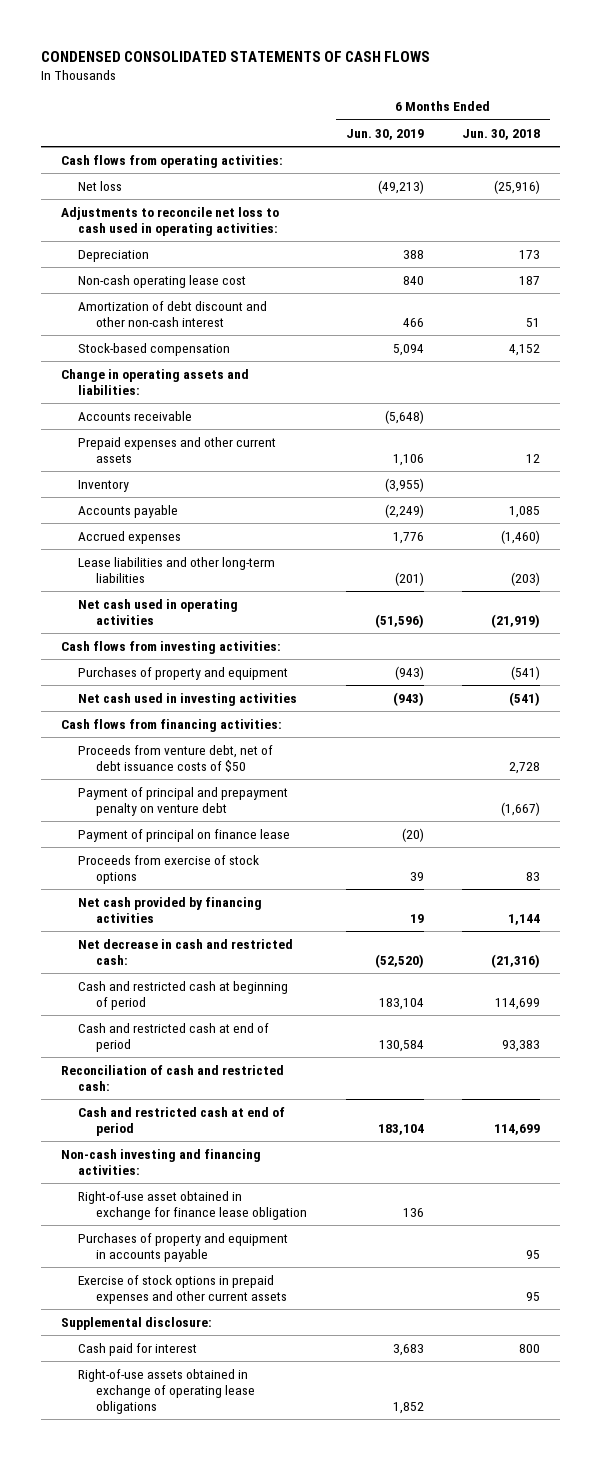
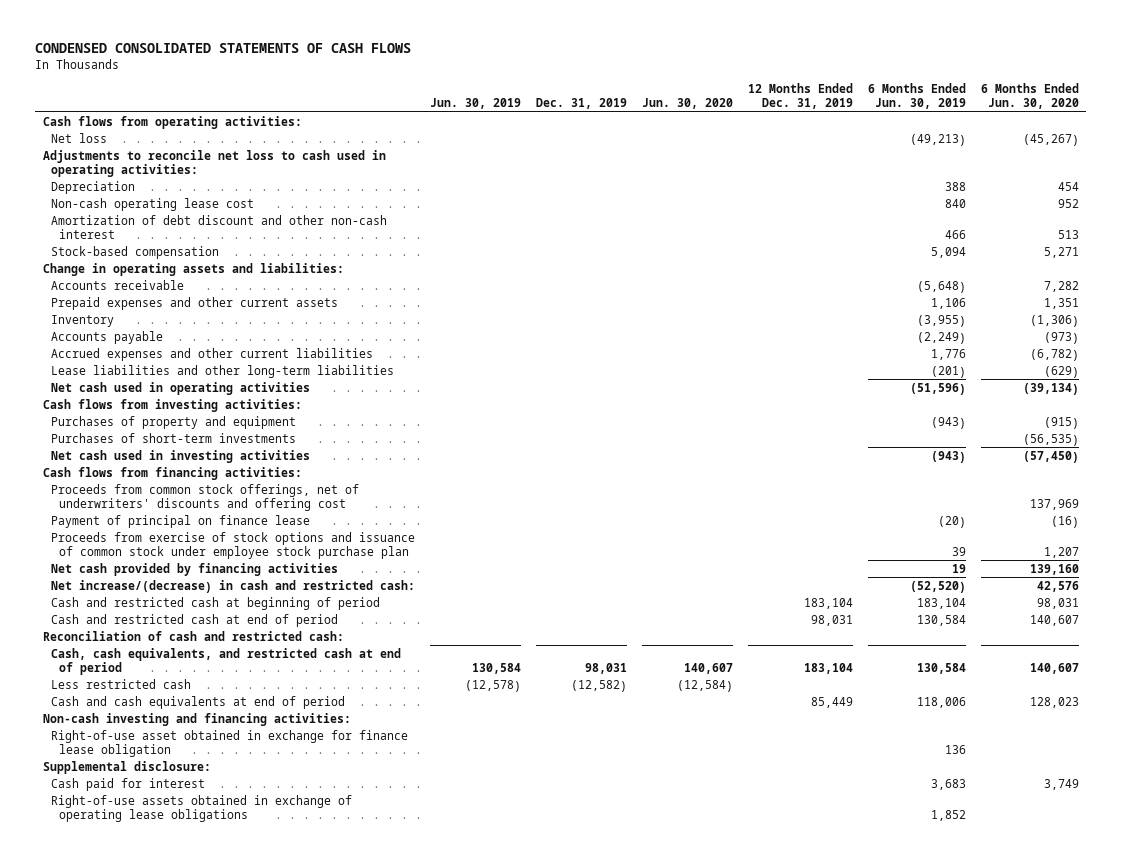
[462,128,541,140] Jun. 30, 2018 -> none
none -> [429,98,521,110] Jun. 30, 2019
none -> [535,98,627,110] Dec. 31, 2019
none -> [641,98,733,110] Jun. 30, 2020
none -> [747,83,853,110] 12 Months Ended Dec. 31, 2019
none -> [980,83,1079,110] 6 Months Ended Jun. 30, 2020
[78,530,182,544] Accrued expenses -> [50,347,373,361] Accrued expenses and other current liabilities
none -> [50,432,296,443] Purchases of short-term investments
[78,744,274,772] Proceeds from venture debt, net of debt issuance costs of $50 -> none
[78,786,289,816] Payment of principal and prepayment penalty on venture debt -> none
none -> [50,483,359,511] Proceeds from common stock offerings, net of underwriters' discounts and offering cost
[78,854,260,884] Proceeds from exercise of stock options -> none
none -> [50,531,415,559] Proceeds from exercise of stock options and issuance of common stock under employee stock purchase plan
[78,938,294,965] Net decrease in cash and restricted cash: -> [50,579,415,593] Net increase/(decrease) in cash and restricted cash:
[78,1106,286,1136] Cash and restricted cash at end of period -> [50,647,401,675] Cash, cash equivalents, and restricted cash at end of period
[377,1123,424,1135] 183,104 -> [916,662,966,674] 130,584
none -> [50,678,191,689] Less restricted cash
none -> [50,695,345,709] Cash and cash equivalents at end of period
[78,1232,289,1262] Purchases of property and equipment in accounts payable -> none
[78,1274,288,1304] Exercise of stock options in prepaid expenses and other current assets -> none

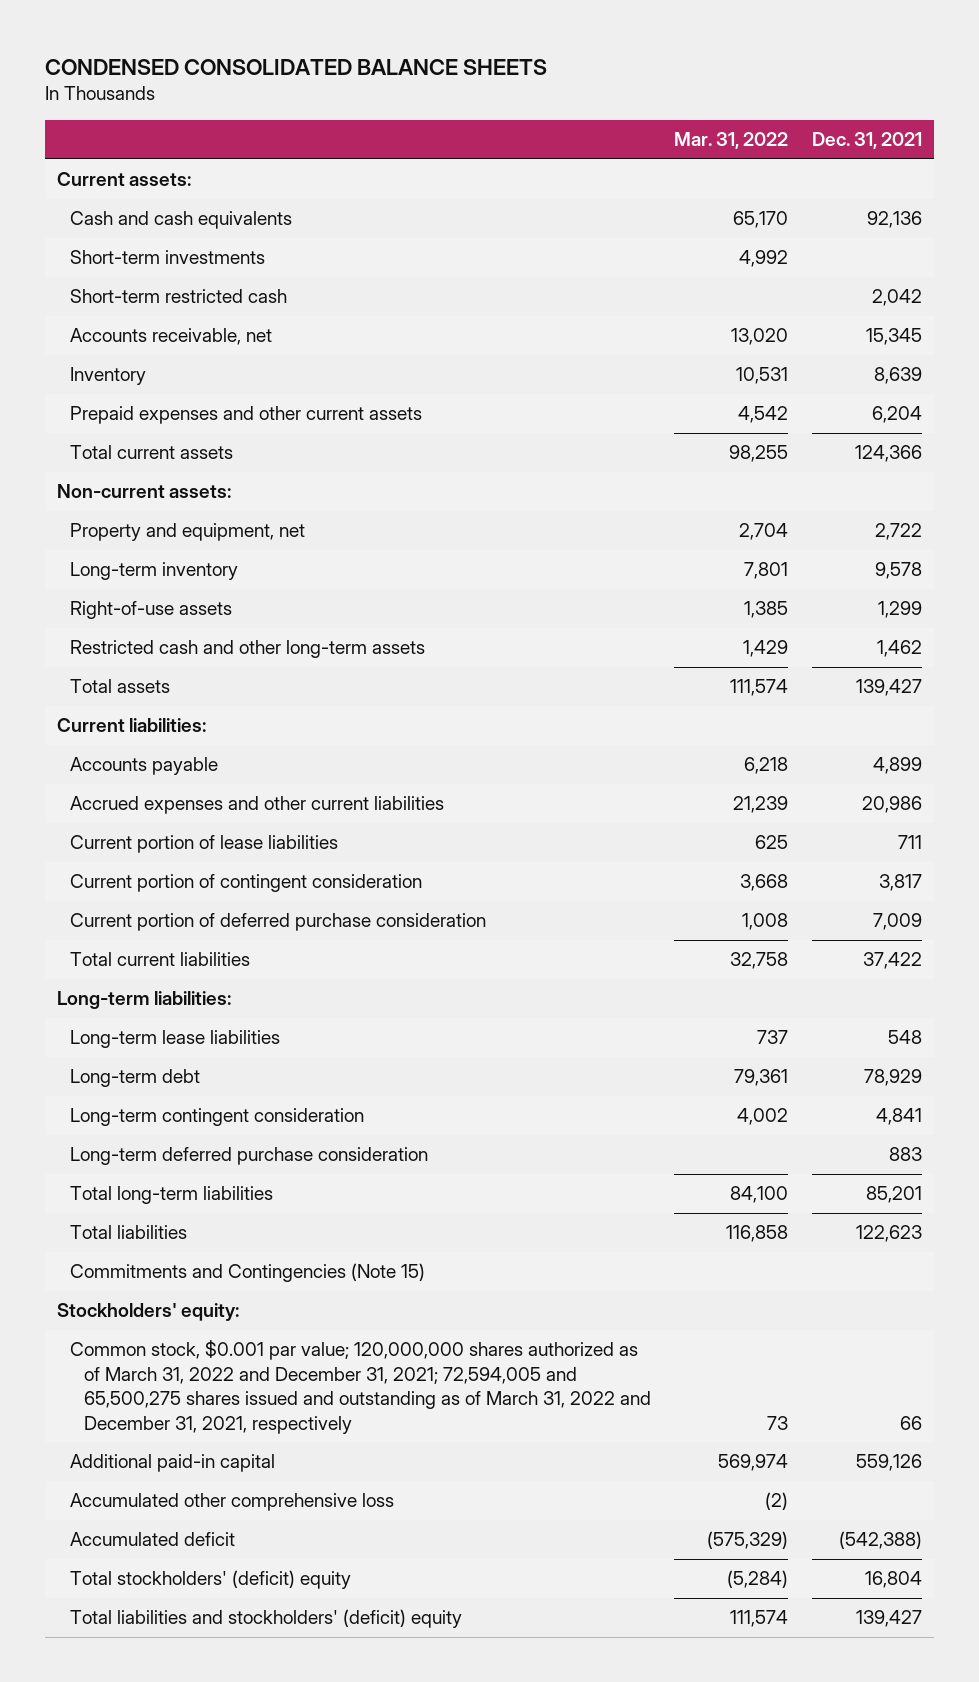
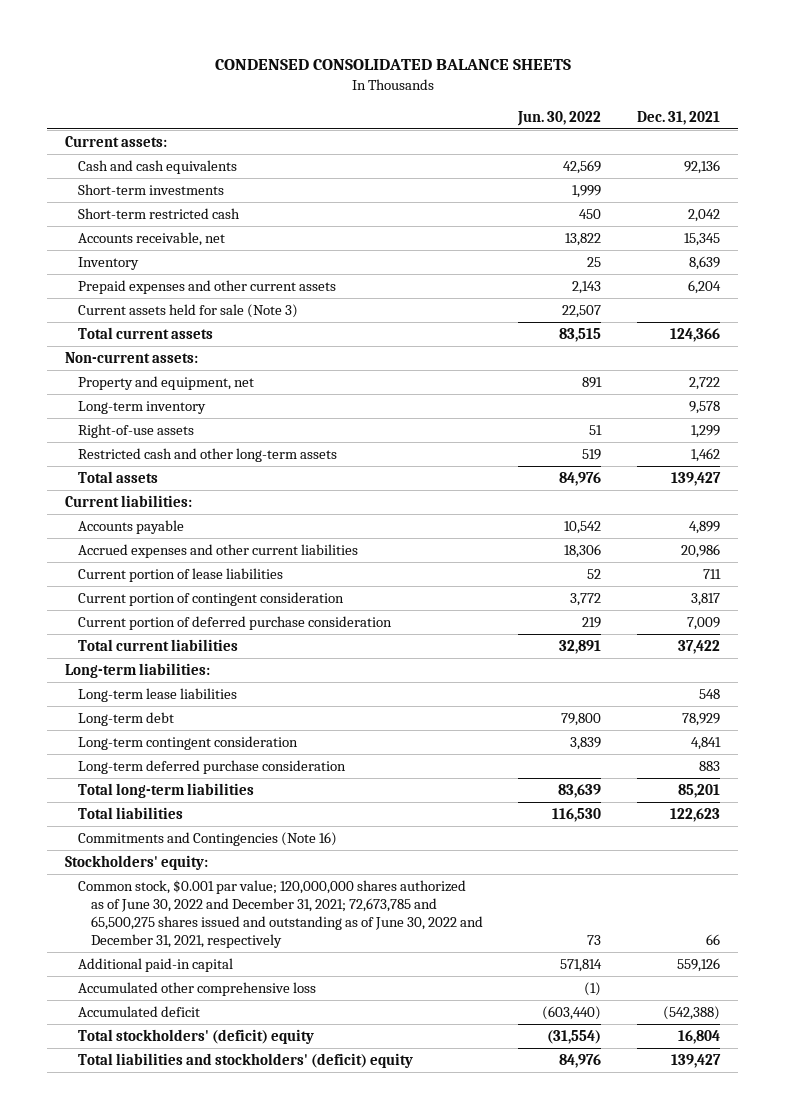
[674,132,789,150] Mar. 31, 2022 -> none
none -> [517,111,602,127] Jun. 30, 2022
none -> [78,303,299,318] Current assets held for sale (Note 3)
[70,1263,426,1283] Commitments and Contingencies (Note 15) -> [78,831,338,846] Commitments and Contingencies (Note 16)
[70,1340,651,1434] Common stock, $0.001 par value; 120,000,000 shares authorized as of March 31, 2022 and December 31, 2021; 72,594,005 and 65,500,275 shares issued and outstanding as of March 31, 2022 and December 31, 2021, respectively -> [78,879,483,948] Common stock, $0.001 par value; 120,000,000 shares authorized as of June 30, 2022 and December 31, 2021; 72,673,785 and 65,500,275 shares issued and outstanding as of June 30, 2022 and December 31, 2021, respectively

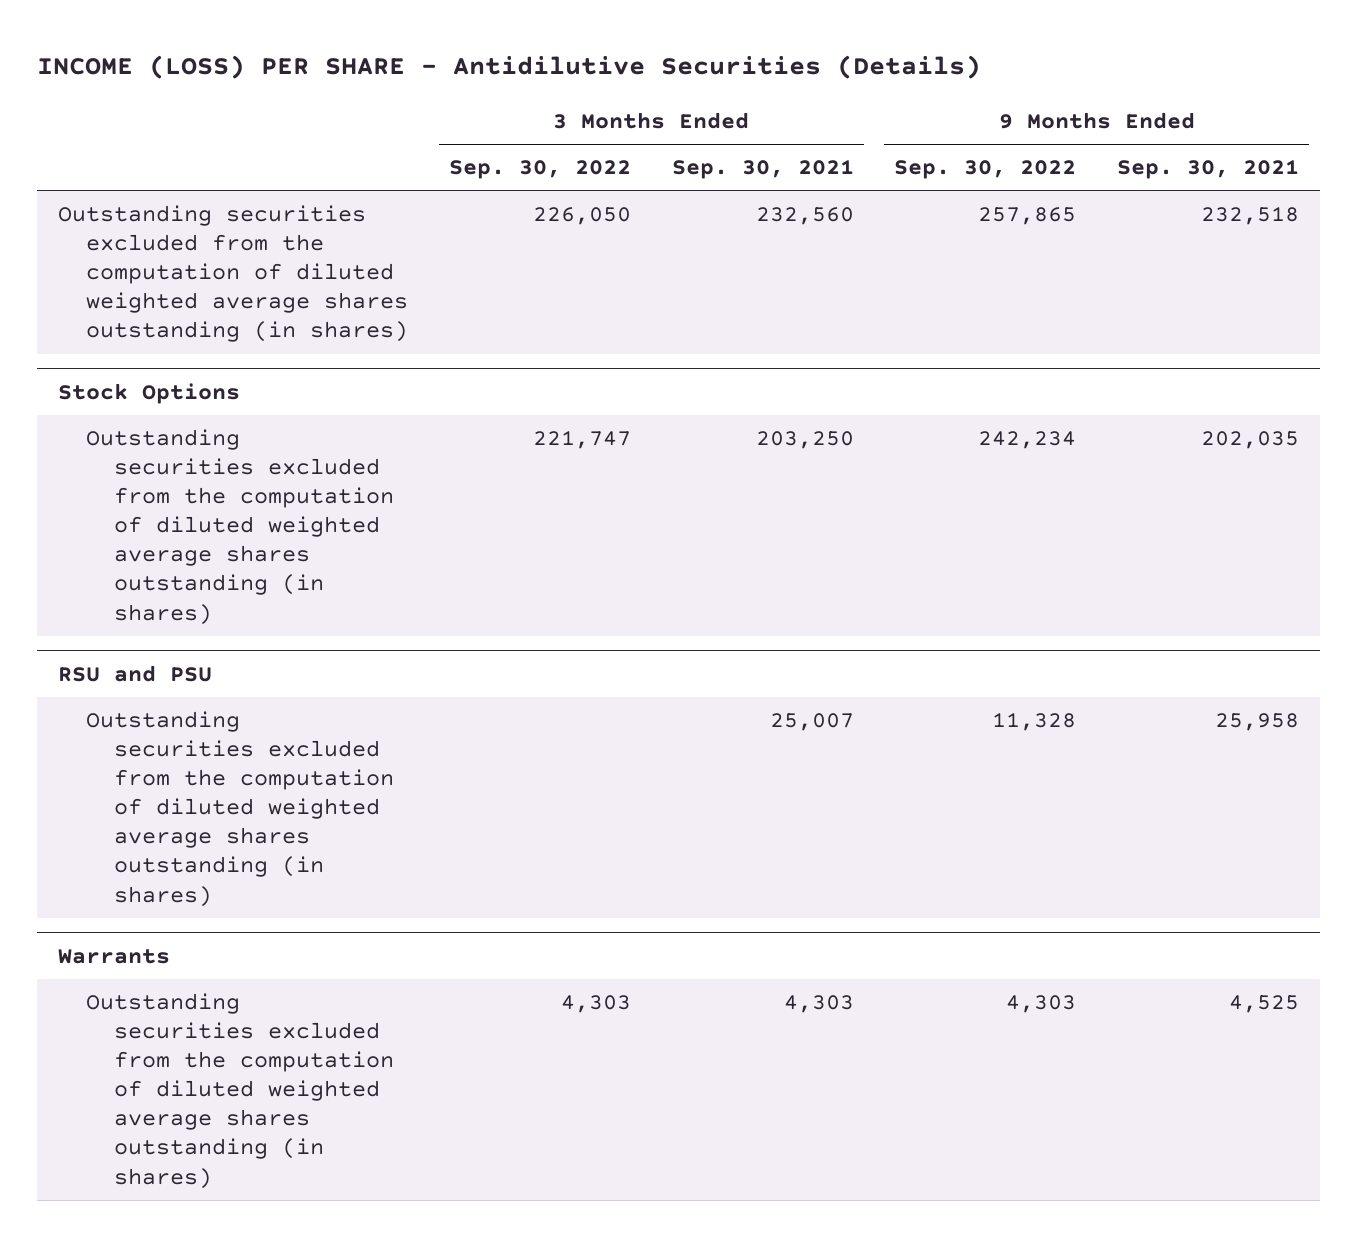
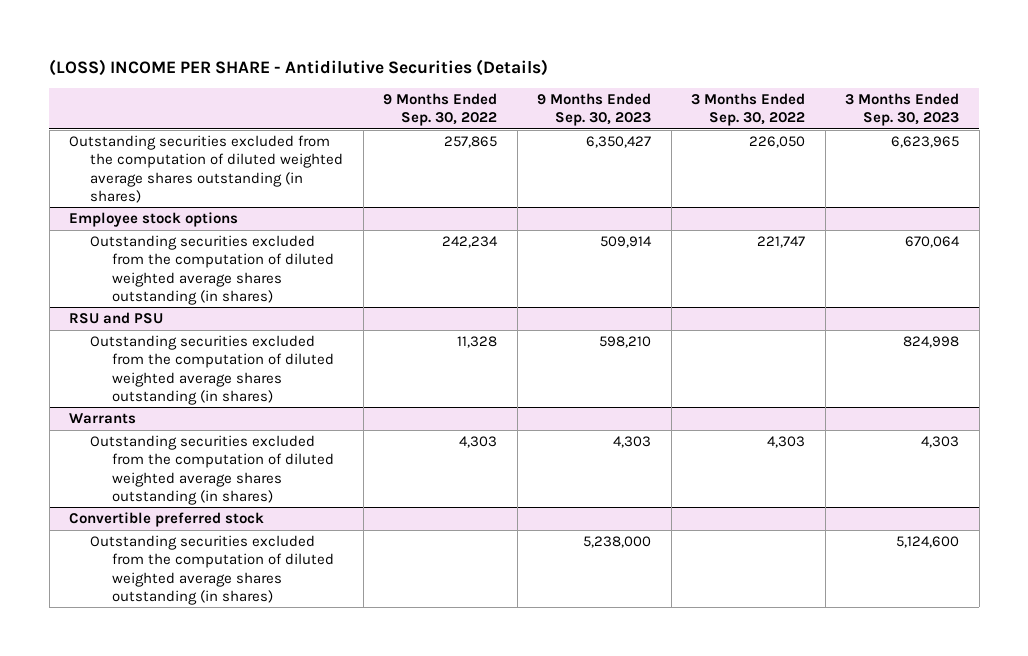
[37,55,982,80] INCOME (LOSS) PER SHARE - Antidilutive Securities (Details) -> [49,58,549,76] (LOSS) INCOME PER SHARE - Antidilutive Securities (Details)
[671,159,854,180] Sep. 30, 2021 -> none
[1117,159,1300,180] Sep. 30, 2021 -> none
none -> [537,93,652,127] 9 Months Ended Sep. 30, 2023
none -> [845,93,960,127] 3 Months Ended Sep. 30, 2023
[57,382,240,404] Stock Options -> [69,212,239,228] Employee stock options
none -> [69,512,265,528] Convertible preferred stock
none -> [90,535,334,605] Outstanding securities excluded from the computation of diluted weighted average shares outstanding (in shares)

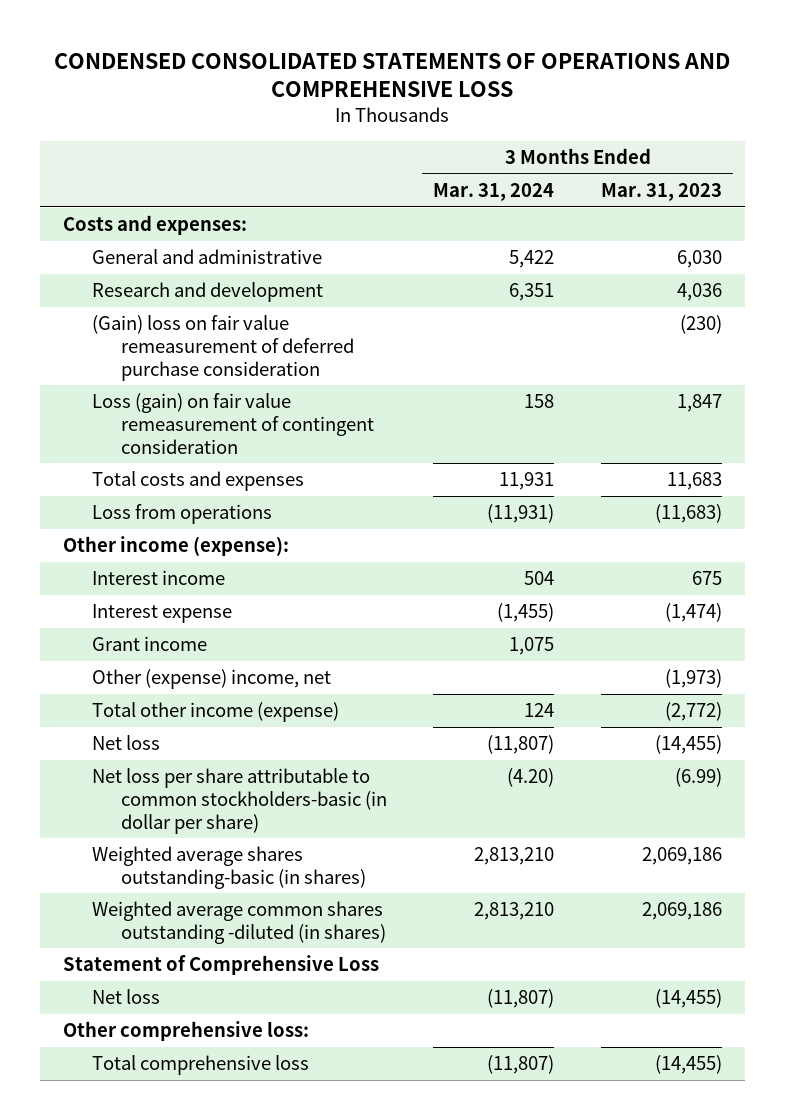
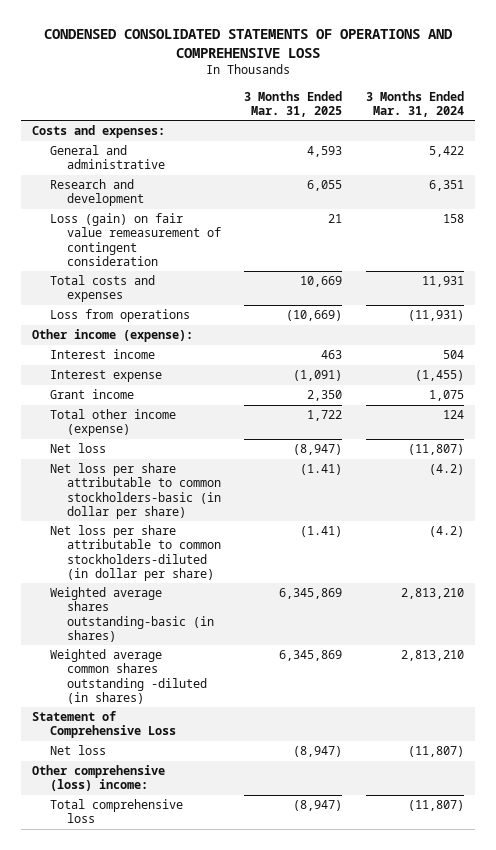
[600,183,722,202] Mar. 31, 2023 -> none
none -> [244,90,343,117] 3 Months Ended Mar. 31, 2025
[91,315,354,381] (Gain) loss on fair value remeasurement of deferred purchase consideration -> none
[91,669,331,690] Other (expense) income, net -> none
[507,768,555,788] (4.20) -> [428,464,464,476] (4.2)
none -> [49,525,222,581] Net loss per share attributable to common stockholders-diluted (in dollar per share)
[62,1021,309,1042] Other comprehensive loss: -> [32,765,166,792] Other comprehensive (loss) income:

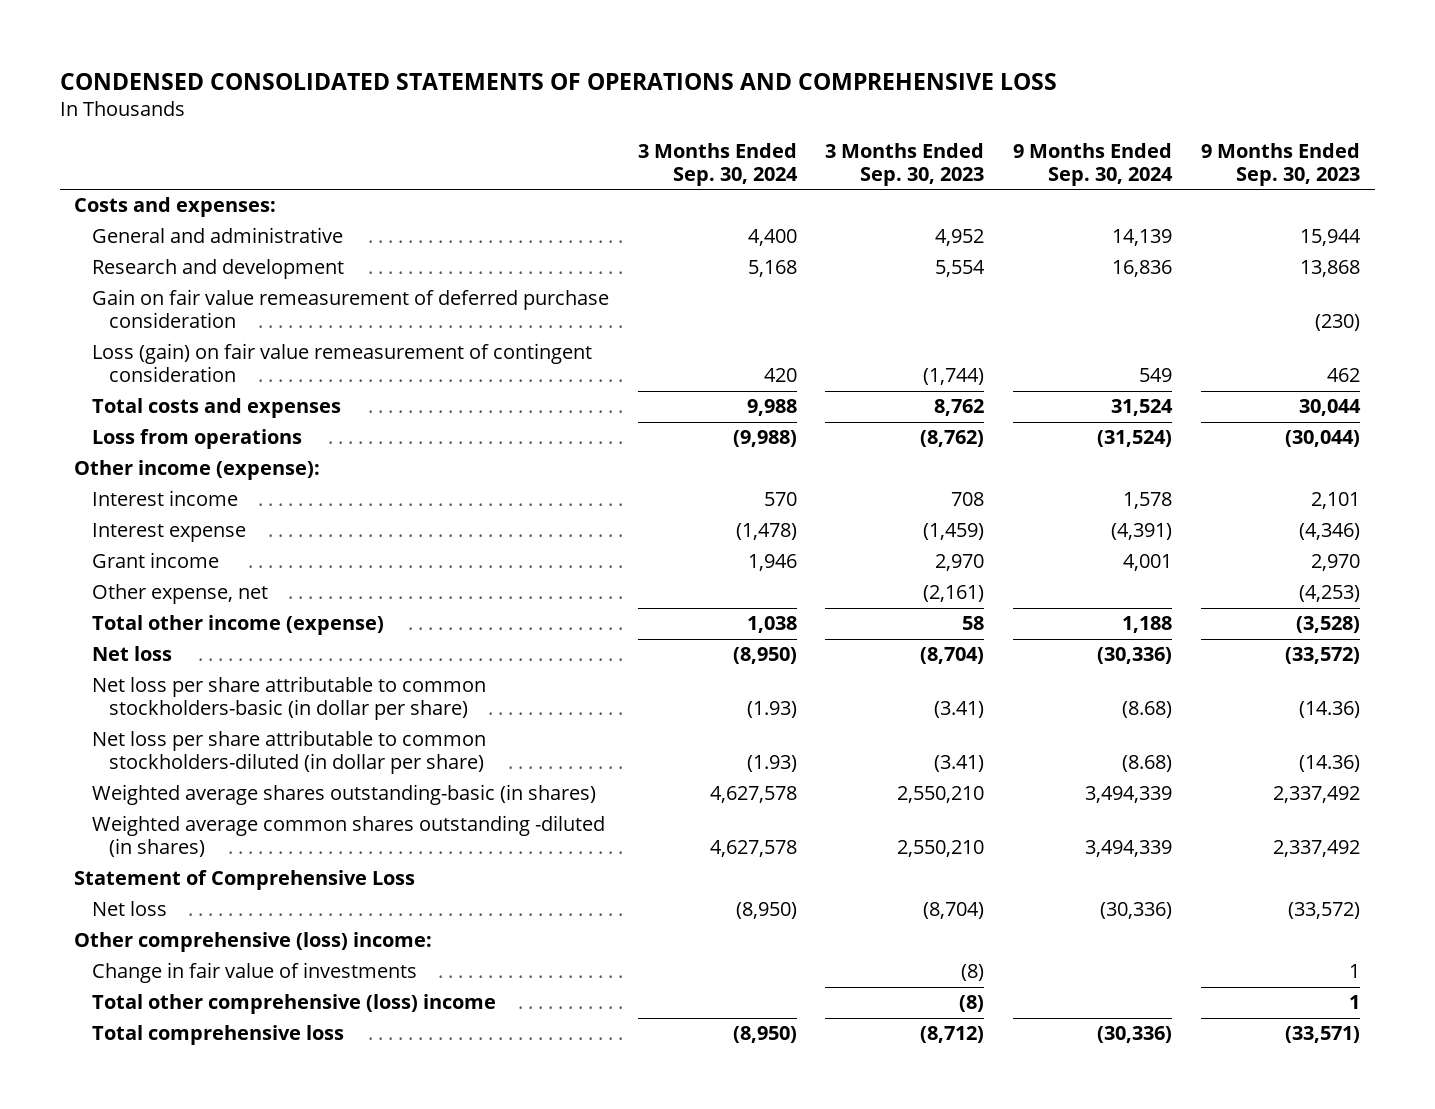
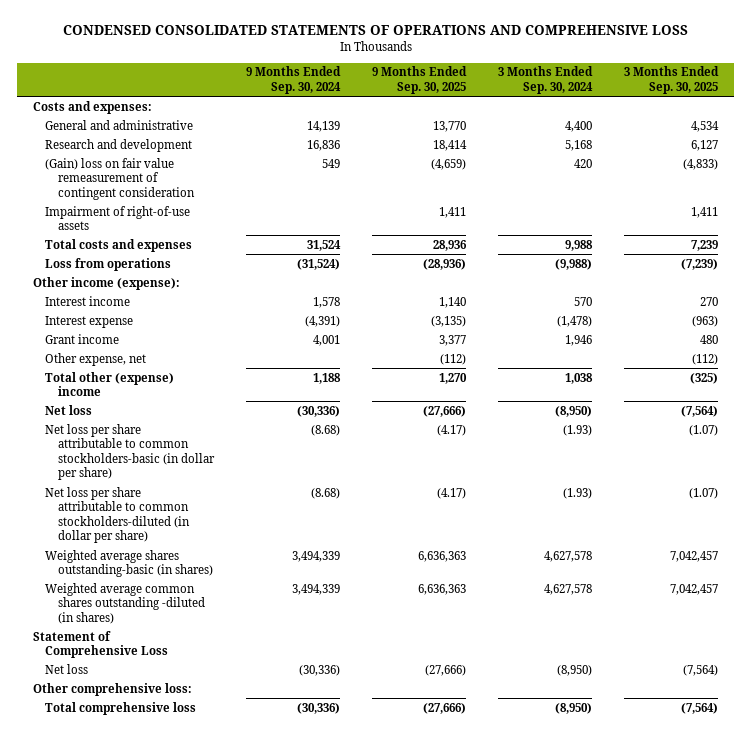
[825,142,985,186] 3 Months Ended Sep. 30, 2023 -> none
[1201,142,1361,186] 9 Months Ended Sep. 30, 2023 -> none
none -> [371,66,467,94] 9 Months Ended Sep. 30, 2025
none -> [623,66,719,94] 3 Months Ended Sep. 30, 2025
[91,289,609,329] Gain on fair value remeasurement of deferred purchase consideration -> none
[91,343,592,383] Loss (gain) on fair value remeasurement of contingent consideration -> [45,157,195,200] (Gain) loss on fair value remeasurement of contingent consideration
none -> [45,205,191,231] Impairment of right-of-use assets
[91,615,384,636] Total other income (expense) -> [45,371,175,397] Total other (expense) income
[91,962,417,984] Change in fair value of investments -> none
[91,994,496,1015] Total other comprehensive (loss) income -> none
[74,932,433,953] Other comprehensive (loss) income: -> [33,682,193,696] Other comprehensive loss:

